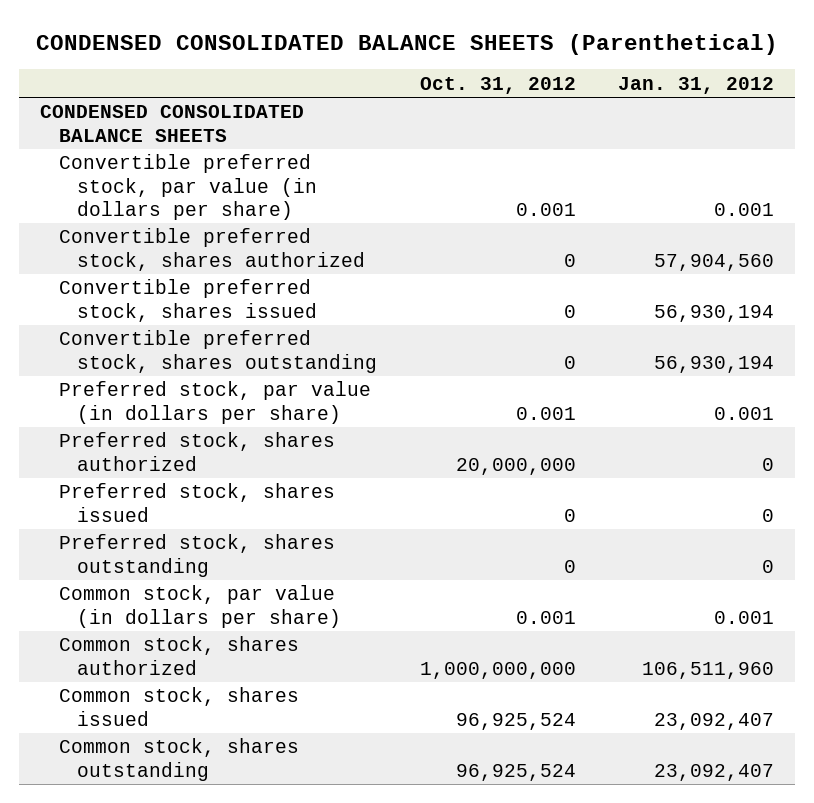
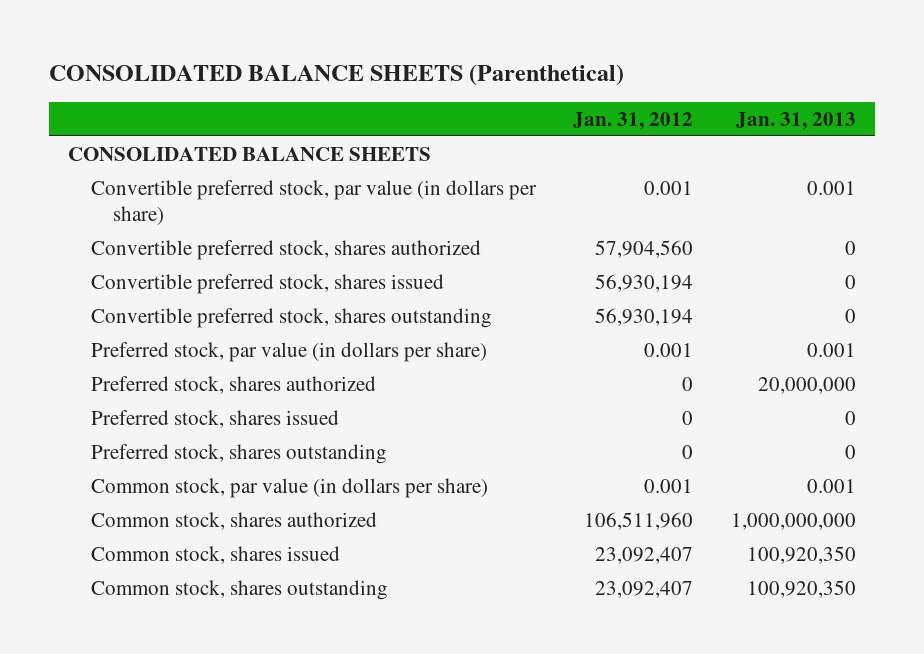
[36,33,779,55] CONDENSED CONSOLIDATED BALANCE SHEETS (Parenthetical) -> [48,64,624,87] CONSOLIDATED BALANCE SHEETS (Parenthetical)
[419,76,576,94] Oct. 31, 2012 -> none
none -> [736,111,857,130] Jan. 31, 2013
[40,105,305,142] CONDENSED CONSOLIDATED BALANCE SHEETS -> [67,146,431,161] CONSOLIDATED BALANCE SHEETS

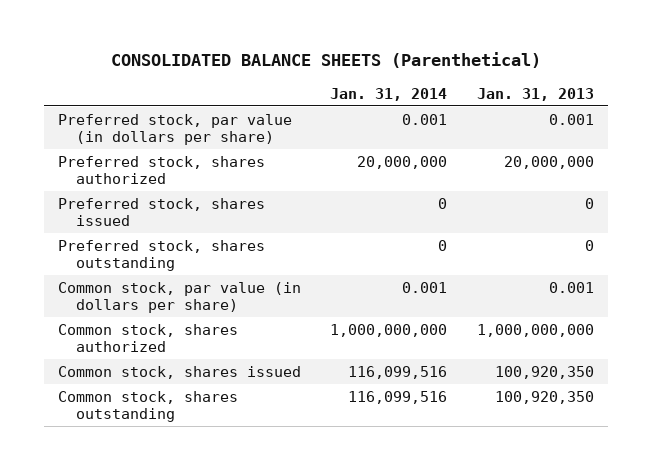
[573,111,694,130] Jan. 31, 2012 -> none
none -> [330,87,448,101] Jan. 31, 2014
[67,146,431,161] CONSOLIDATED BALANCE SHEETS -> none
[90,179,537,226] Convertible preferred stock, par value (in dollars per share) -> none
[90,239,481,260] Convertible preferred stock, shares authorized -> none
[90,273,444,294] Convertible preferred stock, shares issued -> none
[90,307,492,328] Convertible preferred stock, shares outstanding -> none

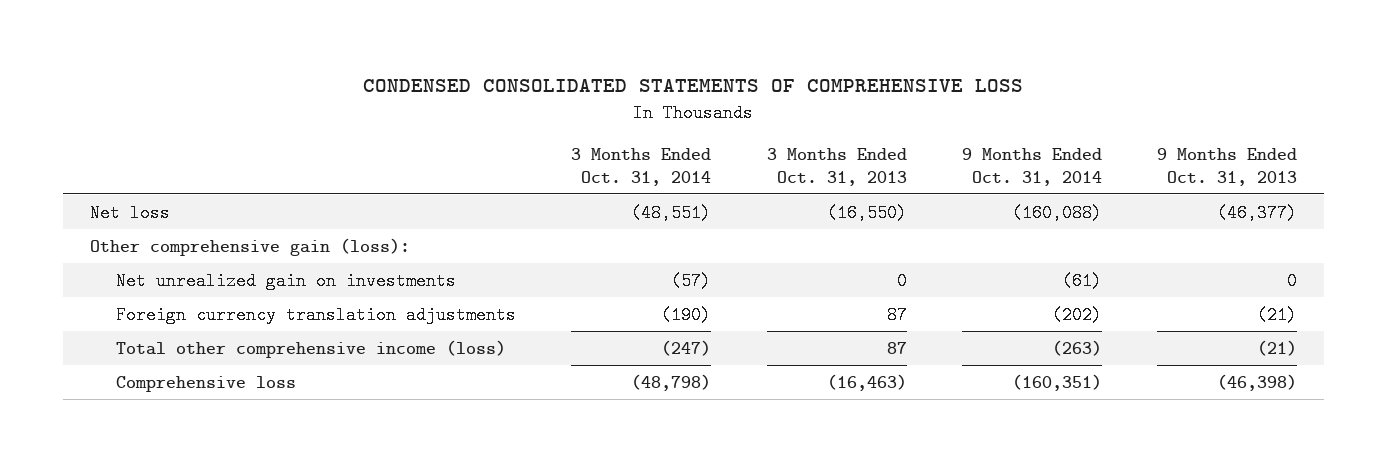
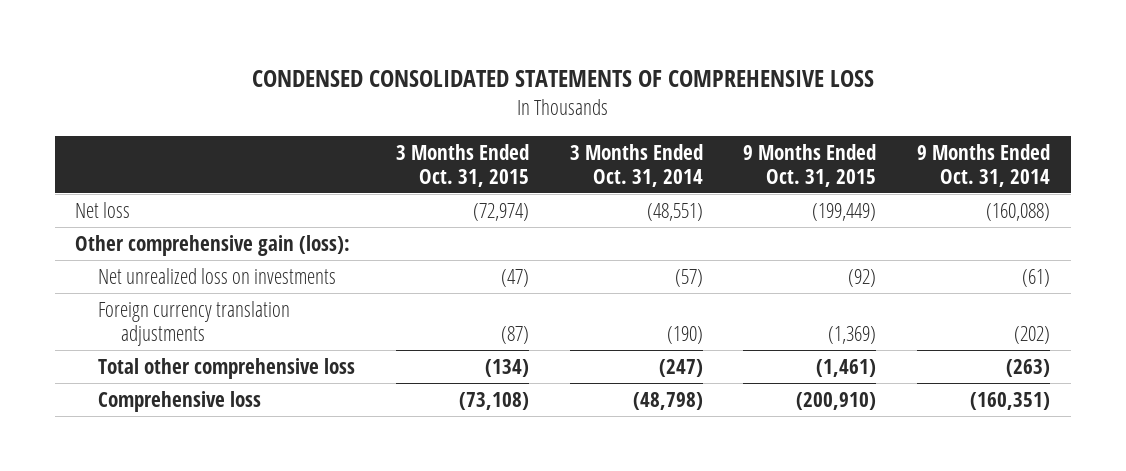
[766,148,907,186] 3 Months Ended Oct. 31, 2013 -> none
[1156,148,1297,186] 9 Months Ended Oct. 31, 2013 -> none
none -> [395,143,529,188] 3 Months Ended Oct. 31, 2015
none -> [743,143,877,188] 9 Months Ended Oct. 31, 2015
[116,271,457,290] Net unrealized gain on investments -> [98,267,337,284] Net unrealized loss on investments
[116,339,507,358] Total other comprehensive income (loss) -> [98,357,356,379] Total other comprehensive loss

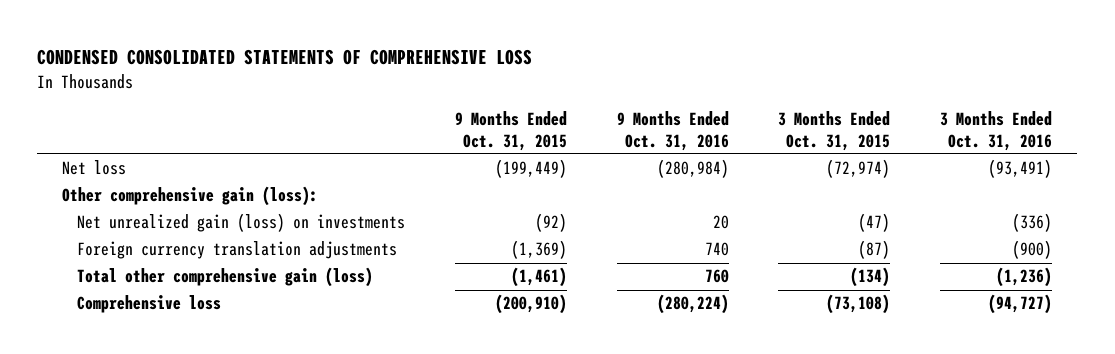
[569,143,703,188] 3 Months Ended Oct. 31, 2014 -> none
[917,143,1051,188] 9 Months Ended Oct. 31, 2014 -> none
none -> [616,110,729,151] 9 Months Ended Oct. 31, 2016
none -> [940,110,1053,151] 3 Months Ended Oct. 31, 2016
[98,267,337,284] Net unrealized loss on investments -> [76,213,405,233] Net unrealized gain (loss) on investments
[98,357,356,379] Total other comprehensive loss -> [76,267,373,288] Total other comprehensive gain (loss)

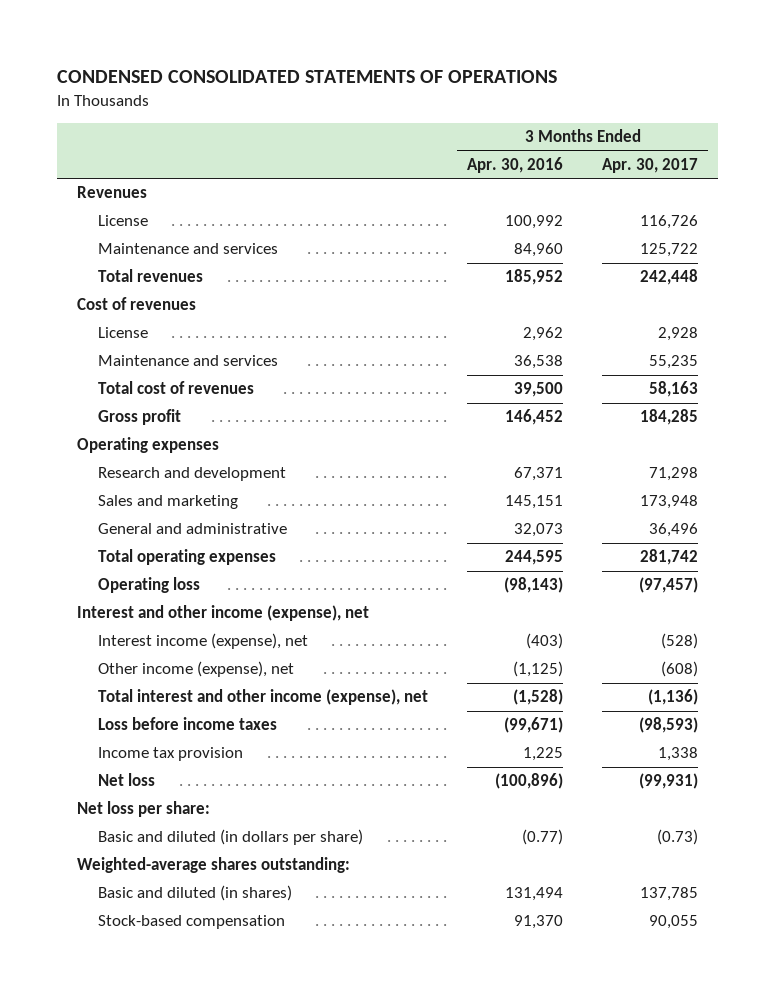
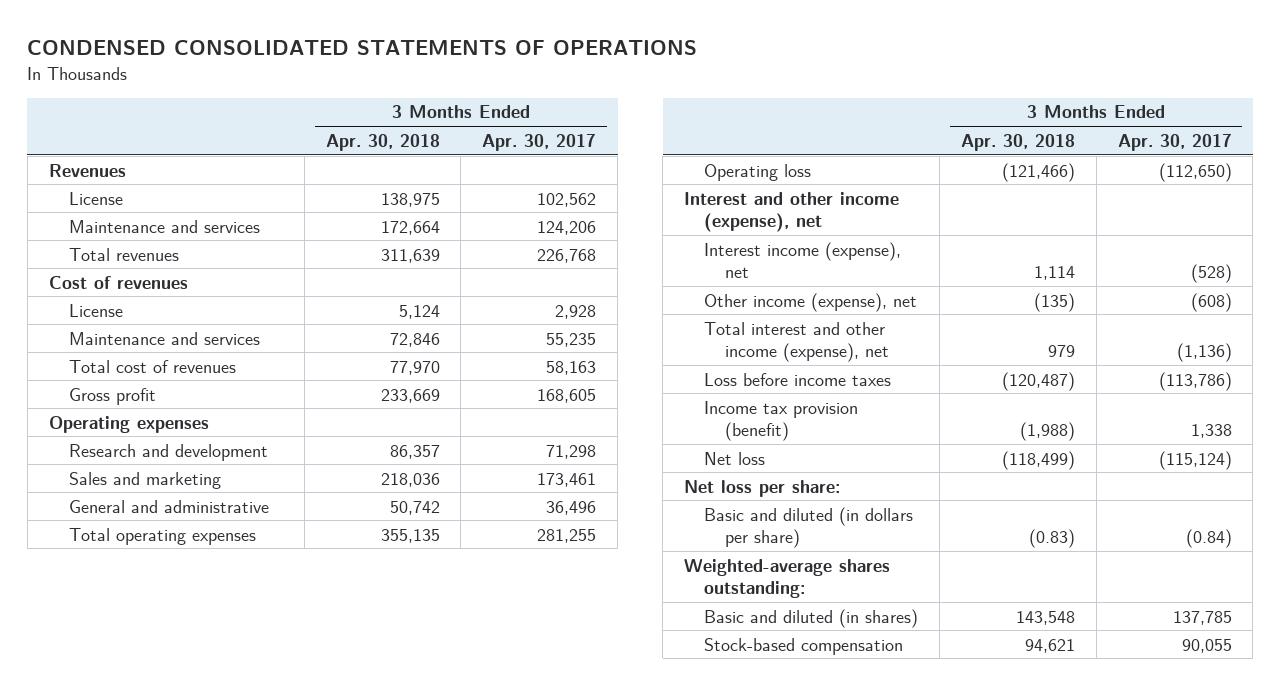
[466,156,563,173] Apr. 30, 2016 -> none
none -> [325,133,440,151] Apr. 30, 2018
[640,215,699,230] 116,726 -> [537,192,597,207] 102,562
[640,243,699,258] 125,722 -> [537,220,597,235] 124,206
[640,269,699,286] 242,448 -> [537,248,597,263] 226,768
[640,409,699,426] 184,285 -> [537,388,597,403] 168,605
[640,495,699,510] 173,948 -> [537,472,597,487] 173,461
[640,549,699,566] 281,742 -> [537,528,597,543] 281,255
[639,577,699,594] (97,457) -> [1158,162,1232,182] (112,650)
[639,717,699,734] (98,593) -> [1158,371,1232,391] (113,786)
[97,747,243,762] Income tax provision -> [704,400,859,442] Income tax provision (benefit)
[639,773,699,790] (99,931) -> [1158,450,1232,470] (115,124)
[657,829,699,846] (0.73) -> [1185,529,1232,549] (0.84)

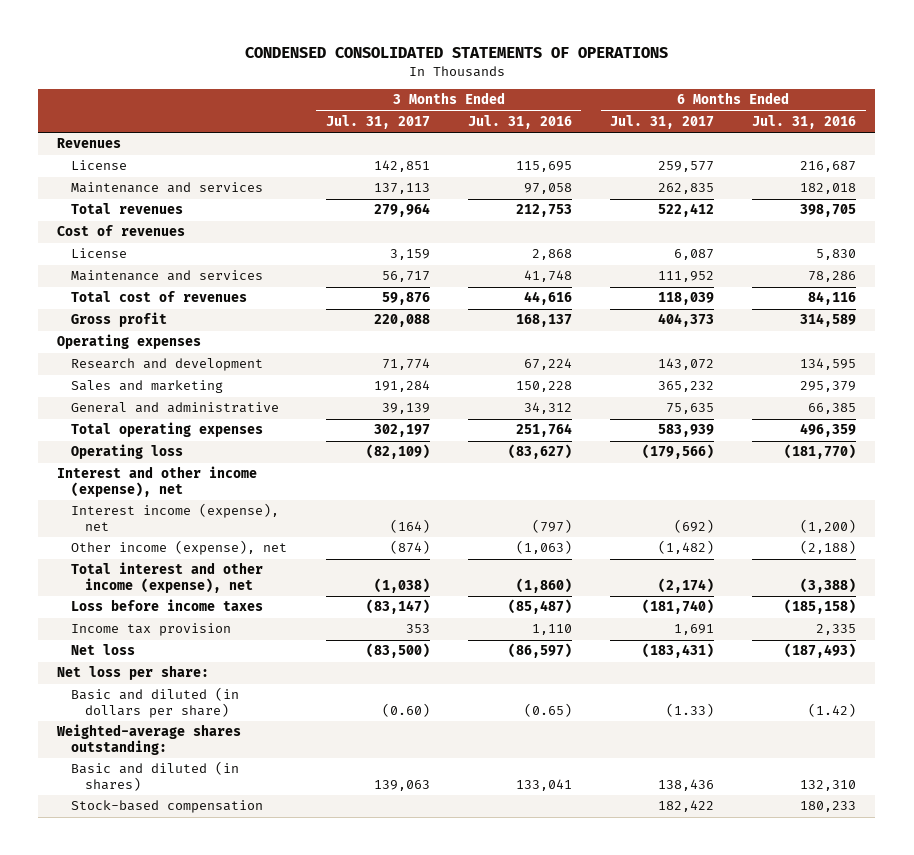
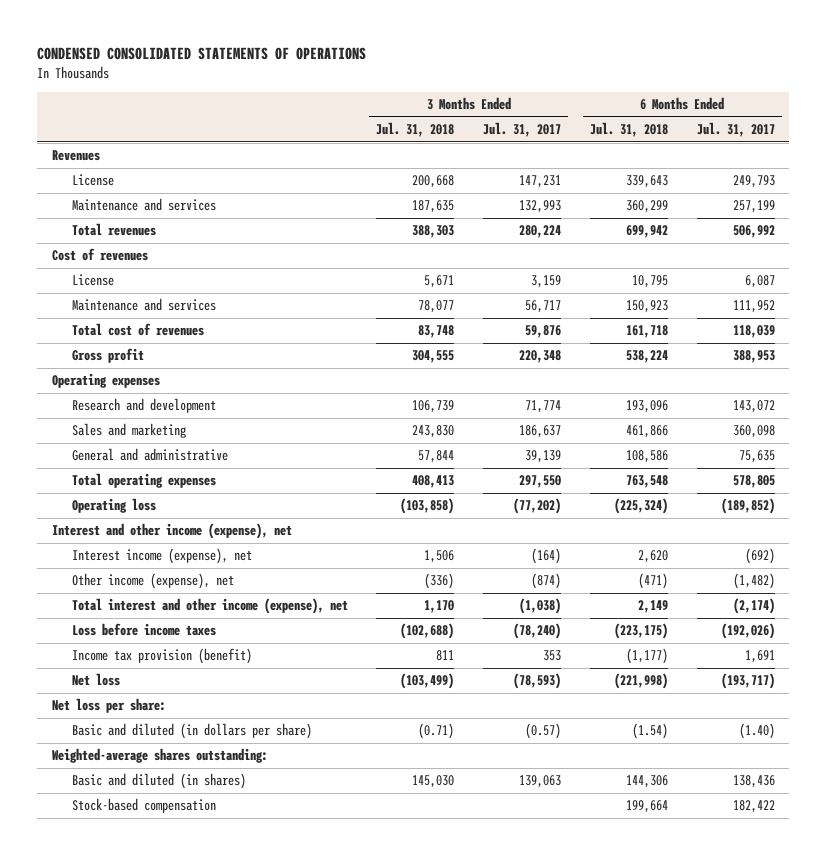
[467,115,572,130] Jul. 31, 2016 -> none
[752,115,857,130] Jul. 31, 2016 -> none
none -> [376,122,455,138] Jul. 31, 2018
none -> [590,122,669,138] Jul. 31, 2018
[373,160,430,173] 142,851 -> [519,175,562,189] 147,231
[658,161,715,173] 259,577 -> [732,175,775,189] 249,793
[373,183,430,195] 137,113 -> [519,200,562,214] 132,993
[658,183,715,195] 262,835 -> [732,200,775,214] 257,199
[373,203,430,218] 279,964 -> [519,225,562,239] 280,224
[658,203,715,218] 522,412 -> [732,225,775,239] 506,992
[373,314,430,328] 220,088 -> [519,350,562,364] 220,348
[658,313,715,328] 404,373 -> [732,350,775,364] 388,953
[373,380,430,393] 191,284 -> [519,425,562,439] 186,637
[658,381,715,393] 365,232 -> [732,425,775,439] 360,098
[373,424,430,438] 302,197 -> [519,475,562,489] 297,550
[658,424,715,438] 583,939 -> [732,475,775,489] 578,805
[365,444,430,460] (82,109) -> [513,498,562,515] (77,202)
[642,444,715,460] (179,566) -> [720,498,775,515] (189,852)
[365,599,430,615] (83,147) -> [513,623,562,640] (78,240)
[642,599,715,615] (181,740) -> [720,623,775,640] (192,026)
[71,623,232,637] Income tax provision -> [71,648,252,665] Income tax provision (benefit)
[365,643,430,659] (83,500) -> [513,673,562,690] (78,593)
[642,643,715,659] (183,431) -> [720,673,775,690] (193,717)
[381,702,430,717] (0.60) -> [525,723,562,740] (0.57)
[666,702,715,717] (1.33) -> [738,723,775,740] (1.40)

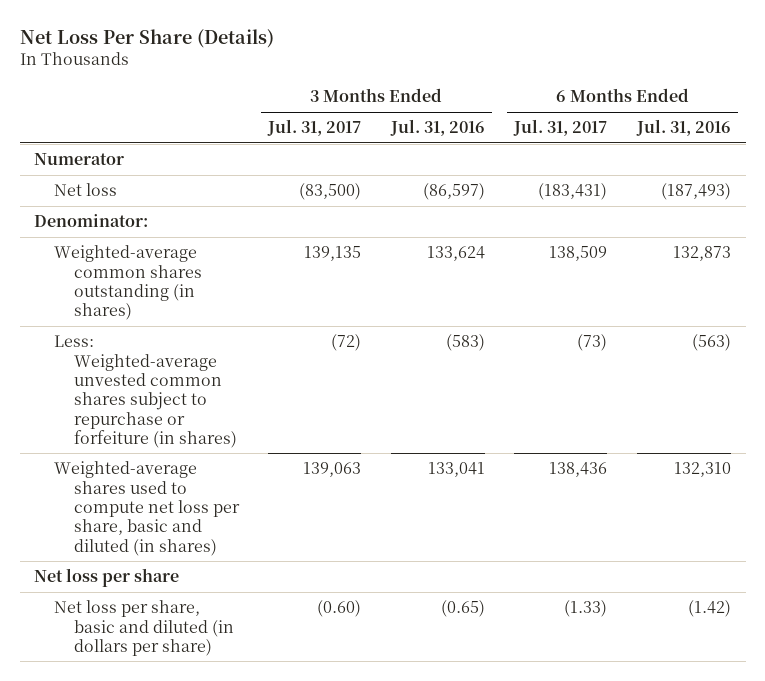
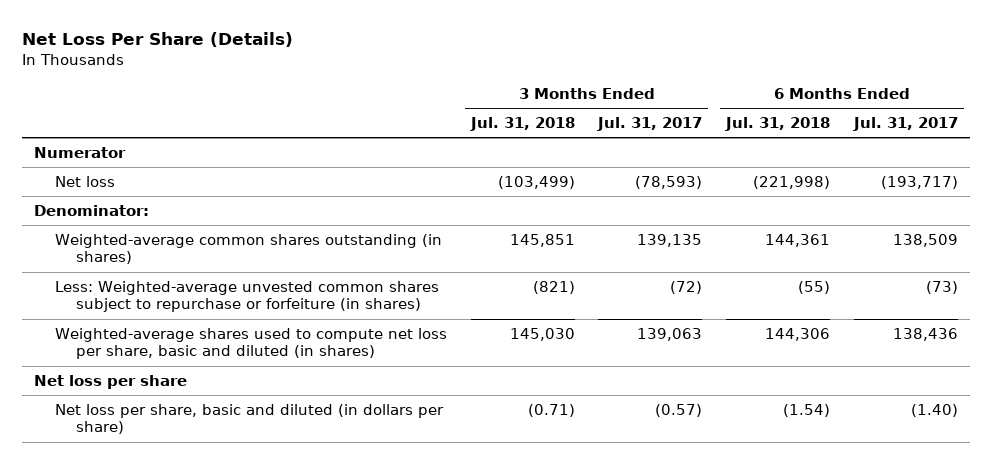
[389,119,485,137] Jul. 31, 2016 -> none
[635,119,731,137] Jul. 31, 2016 -> none
none -> [469,117,575,132] Jul. 31, 2018
none -> [725,117,831,132] Jul. 31, 2018
[299,183,362,201] (83,500) -> [635,175,703,189] (78,593)
[538,183,608,201] (183,431) -> [881,175,959,189] (193,717)
[317,600,362,618] (0.60) -> [655,403,703,417] (0.57)
[564,600,608,618] (1.33) -> [911,403,959,417] (1.40)

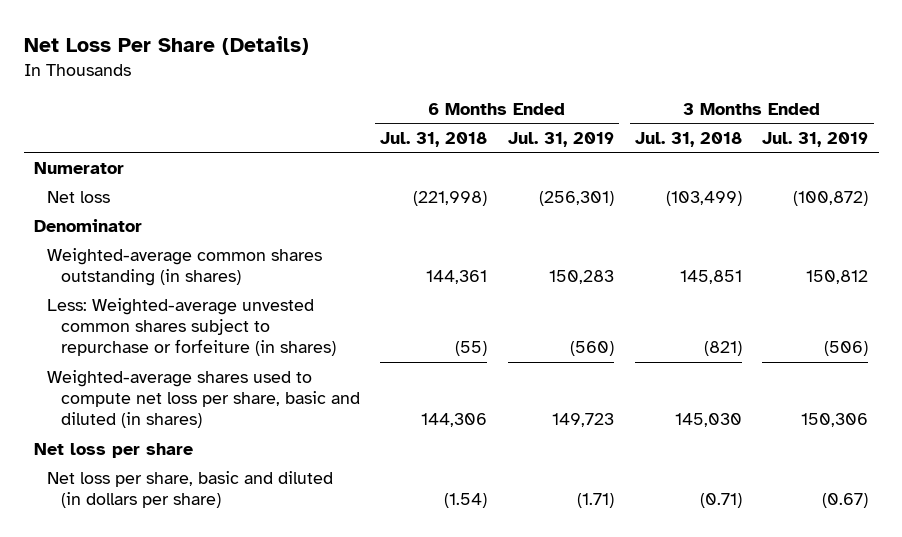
[597,117,703,132] Jul. 31, 2017 -> none
[853,117,959,132] Jul. 31, 2017 -> none
none -> [508,131,615,147] Jul. 31, 2019
none -> [762,131,869,147] Jul. 31, 2019
[33,204,149,216] Denominator: -> [33,218,142,232] Denominator

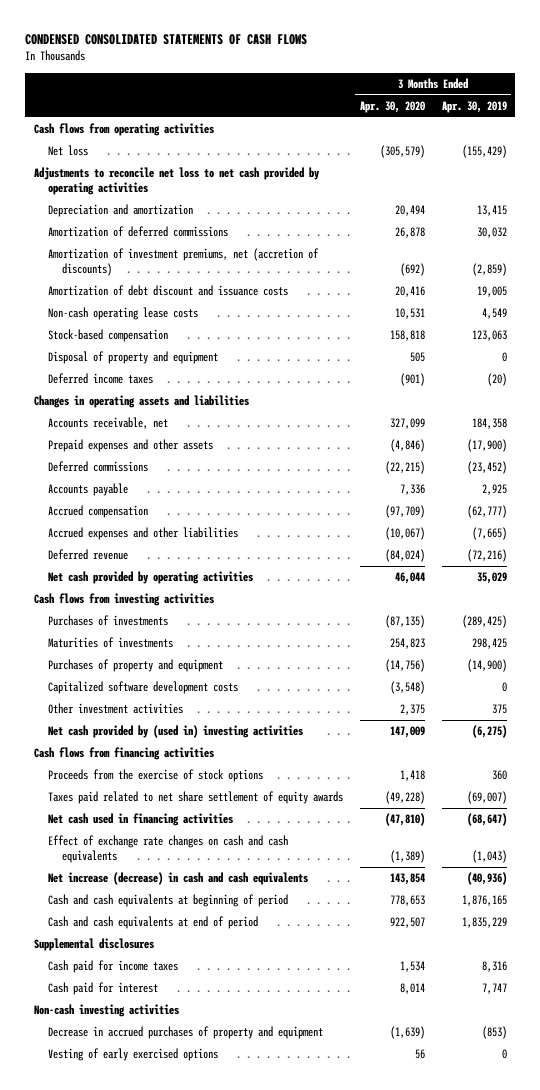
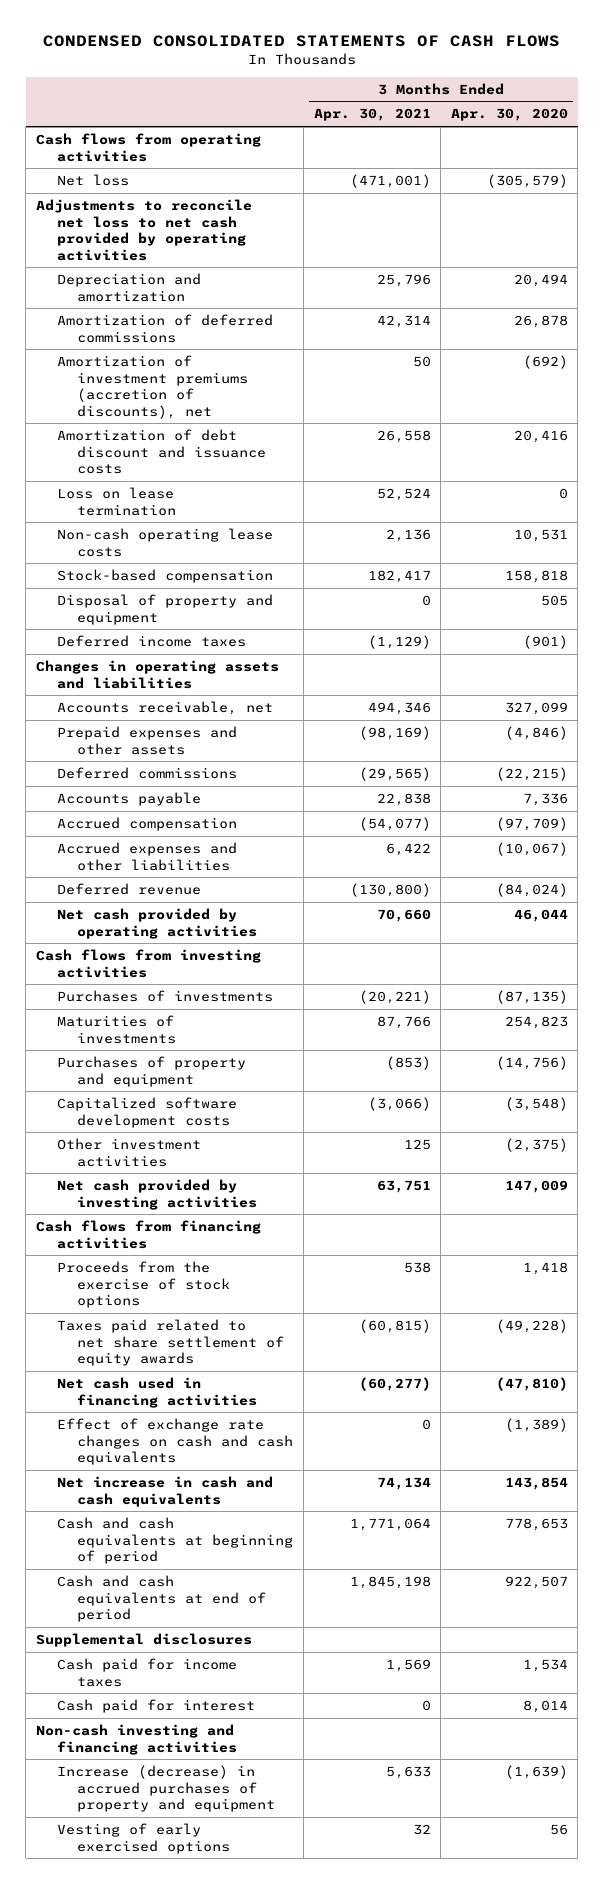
[441,101,507,114] Apr. 30, 2019 -> none
none -> [313,108,431,122] Apr. 30, 2021
[47,248,319,277] Amortization of investment premiums, net (accretion of discounts) -> [56,354,249,419] Amortization of investment premiums (accretion of discounts), net
none -> [56,486,177,516] Loss on lease termination
[399,704,425,716] 2,375 -> [504,1137,568,1152] (2,375)
[47,725,303,739] Net cash provided by (used in) investing activities -> [56,1178,258,1210] Net cash provided by investing activities
[47,872,308,886] Net increase (decrease) in cash and cash equivalents -> [56,1475,273,1507] Net increase in cash and cash equivalents
[33,1004,179,1018] Non-cash investing activities -> [36,1723,237,1755] Non-cash investing and financing activities
[47,1026,323,1040] Decrease in accrued purchases of property and equipment -> [56,1764,276,1813] Increase (decrease) in accrued purchases of property and equipment

